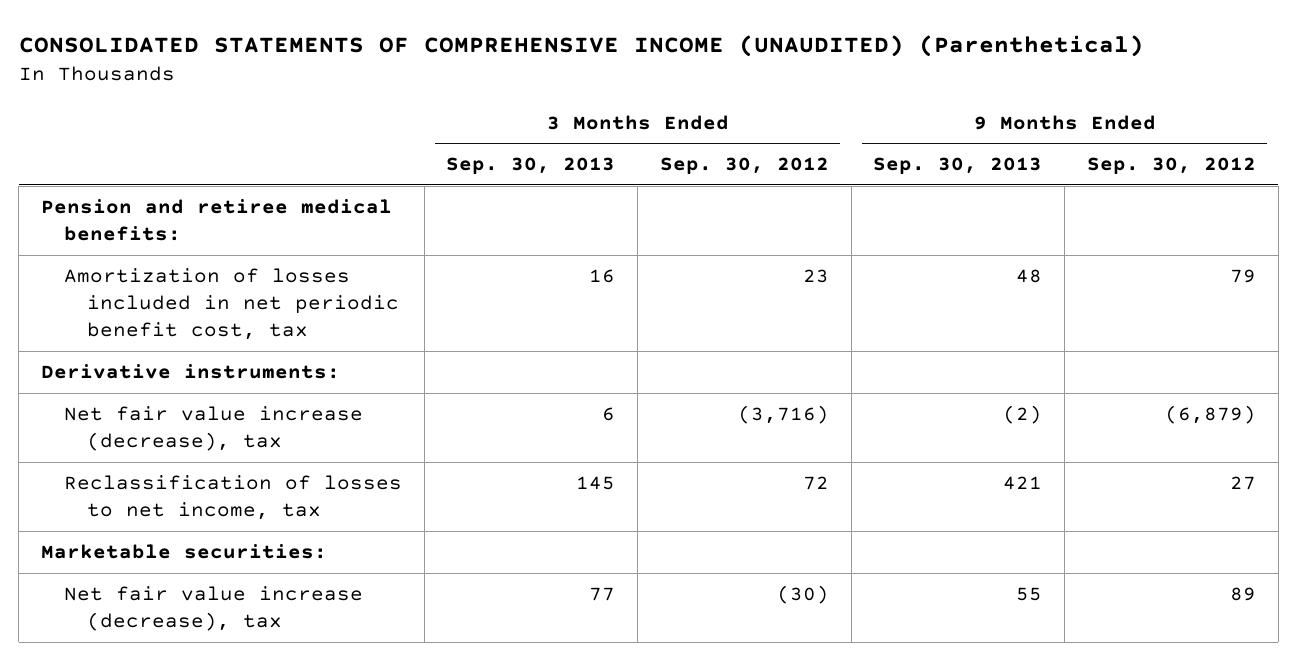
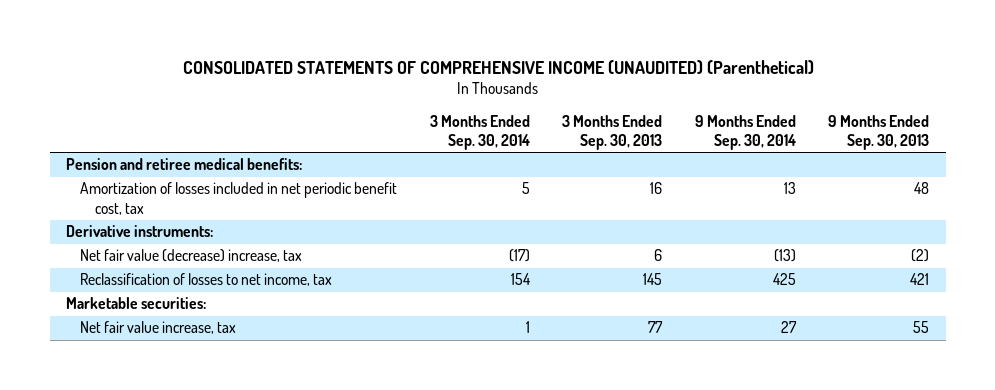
[659,157,829,175] Sep. 30, 2012 -> none
[1086,157,1256,175] Sep. 30, 2012 -> none
none -> [429,115,530,151] 3 Months Ended Sep. 30, 2014
none -> [694,115,796,151] 9 Months Ended Sep. 30, 2014
[63,406,363,452] Net fair value increase (decrease), tax -> [80,249,303,263] Net fair value (decrease) increase, tax
[63,586,363,632] Net fair value increase (decrease), tax -> [80,321,237,335] Net fair value increase, tax

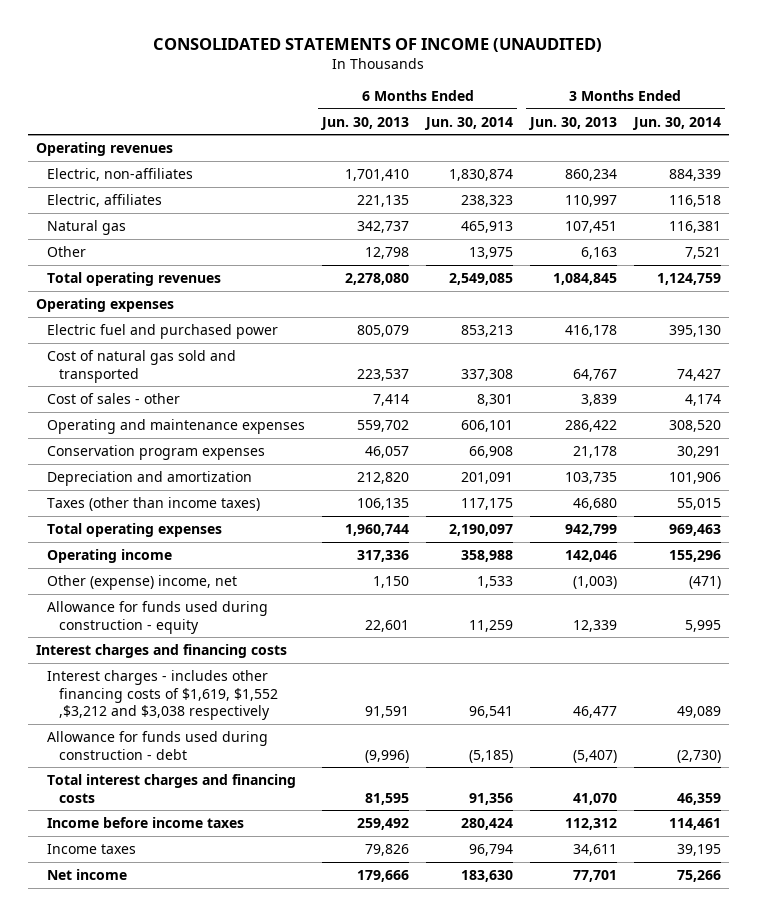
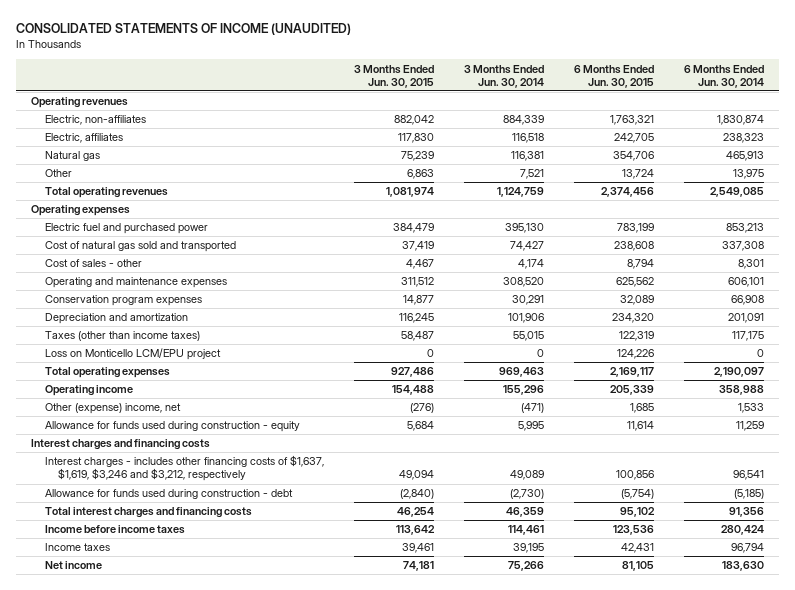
[320,116,410,130] Jun. 30, 2013 -> none
[528,116,618,130] Jun. 30, 2013 -> none
none -> [353,64,434,88] 3 Months Ended Jun. 30, 2015
none -> [573,64,654,88] 6 Months Ended Jun. 30, 2015
none -> [44,348,221,361] Loss on Monticello LCM/EPU project
[47,670,279,721] Interest charges - includes other financing costs of $1,619, $1,552 ,$3,212 and $3,038 respectively -> [44,455,324,482] Interest charges - includes other financing costs of $1,637, $1,619, $3,246 and $3,212, respectively

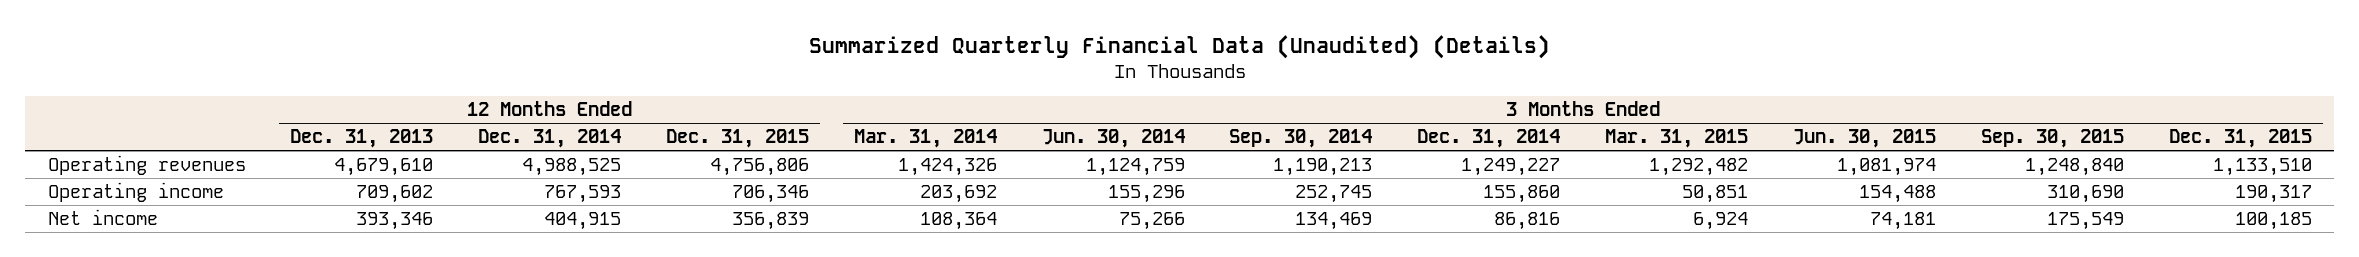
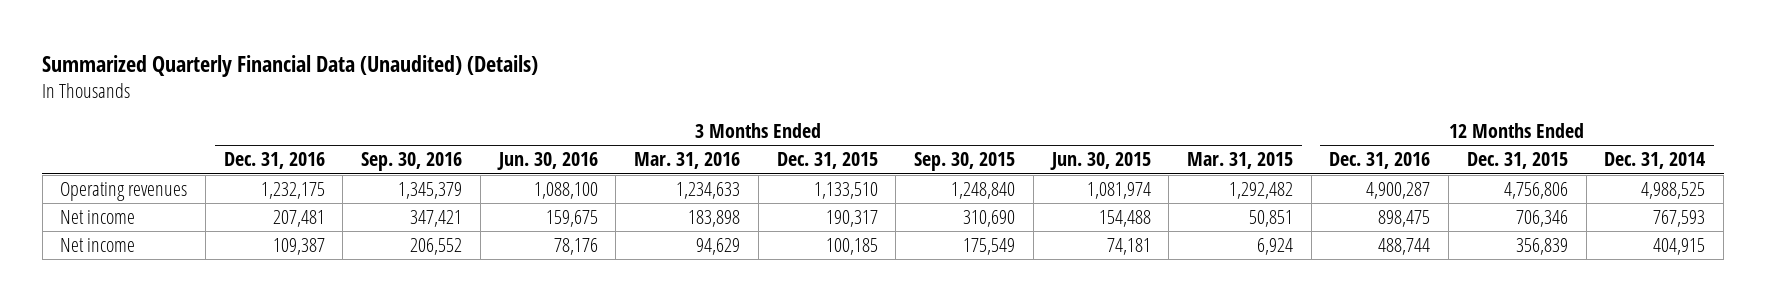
[290,129,434,149] Dec. 31, 2013 -> none
[853,129,997,149] Mar. 31, 2014 -> none
[1041,129,1185,149] Jun. 30, 2014 -> none
[1229,129,1373,149] Sep. 30, 2014 -> none
[1417,129,1561,149] Dec. 31, 2014 -> none
none -> [223,152,325,170] Dec. 31, 2016
none -> [361,152,463,172] Sep. 30, 2016
none -> [496,152,598,171] Jun. 30, 2016
none -> [634,152,741,170] Mar. 31, 2016
none -> [1329,152,1431,170] Dec. 31, 2016
[47,181,224,202] Operating income -> [60,209,136,224] Net income

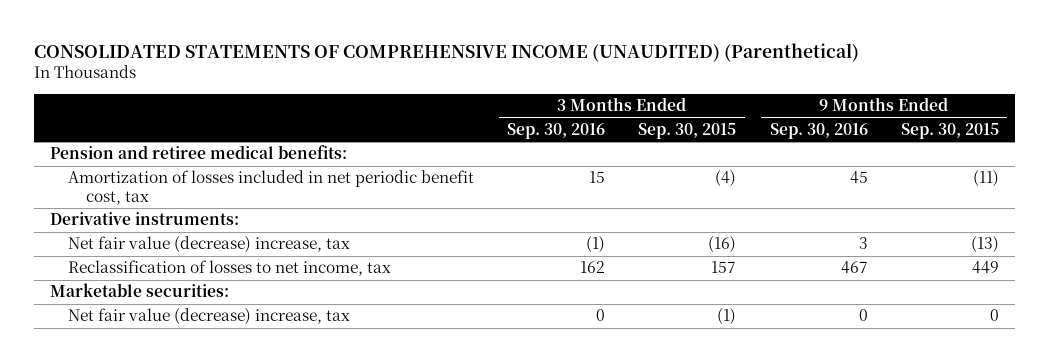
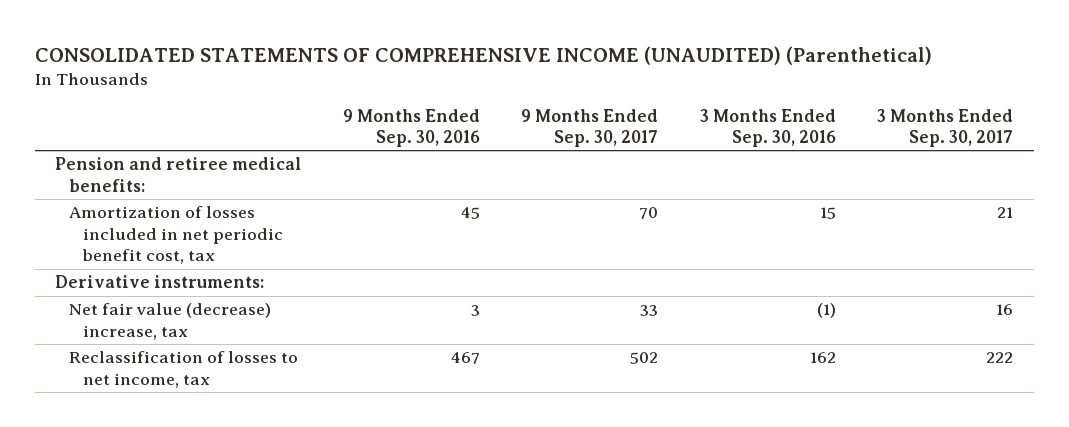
[638,122,737,139] Sep. 30, 2015 -> none
[900,122,999,139] Sep. 30, 2015 -> none
none -> [521,108,659,148] 9 Months Ended Sep. 30, 2017
none -> [877,108,1014,148] 3 Months Ended Sep. 30, 2017
[50,283,230,298] Marketable securities: -> none
[68,308,351,326] Net fair value (decrease) increase, tax -> none

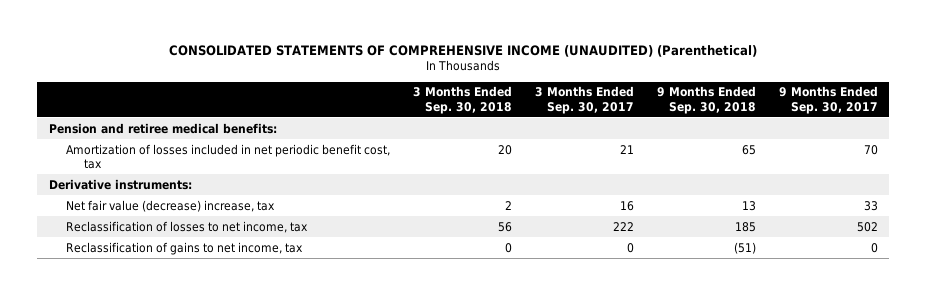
[342,108,480,148] 9 Months Ended Sep. 30, 2016 -> none
[699,108,836,148] 3 Months Ended Sep. 30, 2016 -> none
none -> [413,86,513,114] 3 Months Ended Sep. 30, 2018
none -> [657,86,757,114] 9 Months Ended Sep. 30, 2018
none -> [66,241,304,255] Reclassification of gains to net income, tax

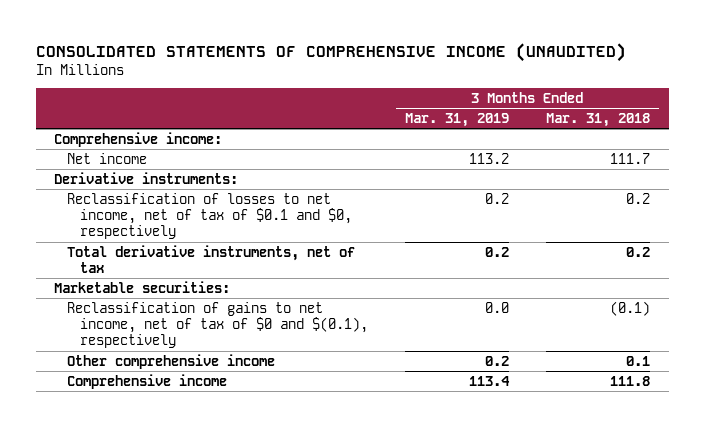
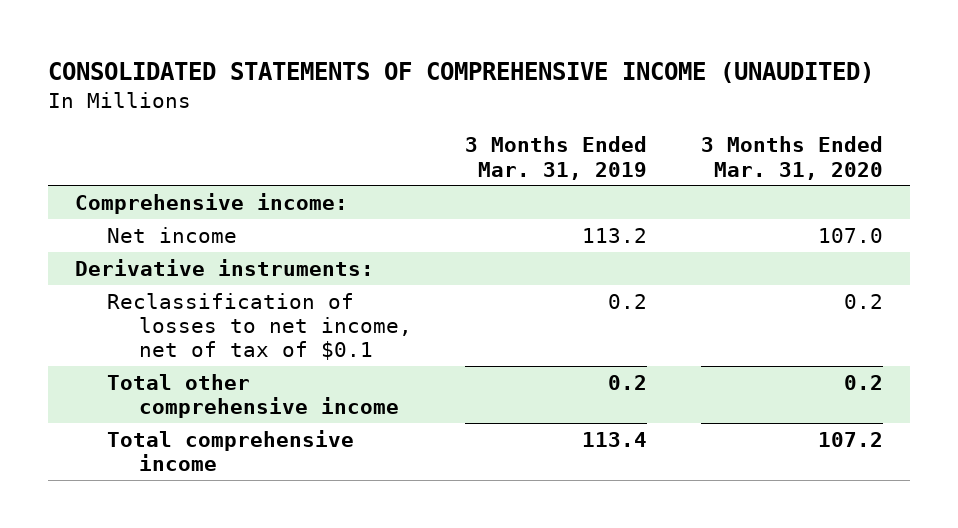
[545,112,650,127] Mar. 31, 2018 -> none
none -> [700,136,883,180] 3 Months Ended Mar. 31, 2020
[67,244,356,273] Total derivative instruments, net of tax -> none
[54,280,231,293] Marketable securities: -> none
[67,301,368,349] Reclassification of gains to net income, net of tax of $0 and $(0.1), respectively -> none
[67,192,352,240] Reclassification of losses to net income, net of tax of $0.1 and $0, respectively -> [106,292,412,361] Reclassification of losses to net income, net of tax of $0.1
[67,353,276,369] Other comprehensive income -> [106,373,399,419] Total other comprehensive income
[67,373,228,389] Comprehensive income -> [106,429,354,472] Total comprehensive income

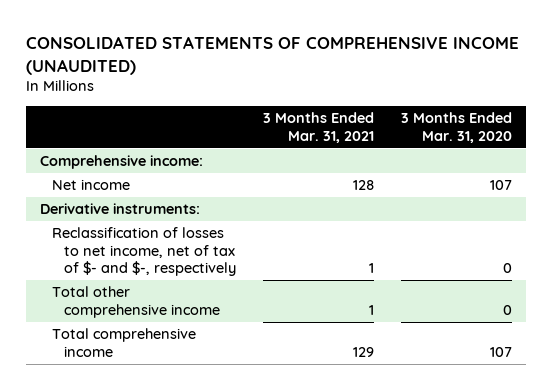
[465,136,648,180] 3 Months Ended Mar. 31, 2019 -> none
none -> [263,112,375,143] 3 Months Ended Mar. 31, 2021
[817,227,883,243] 107.0 -> [490,180,513,191] 107
[106,292,412,361] Reclassification of losses to net income, net of tax of $0.1 -> [52,227,237,277] Reclassification of losses to net income, net of tax of $- and $-, respectively
[843,293,883,309] 0.2 -> [503,263,513,274] 0
[843,374,883,390] 0.2 -> [503,304,513,315] 0
[817,431,883,447] 107.2 -> [490,346,513,357] 107

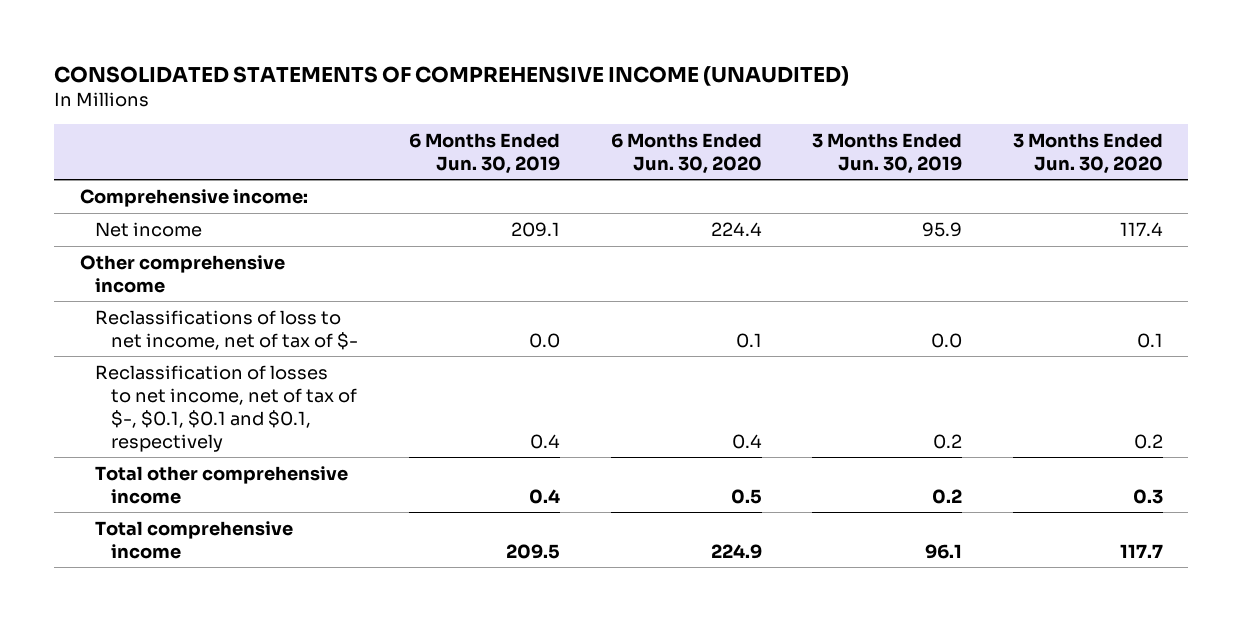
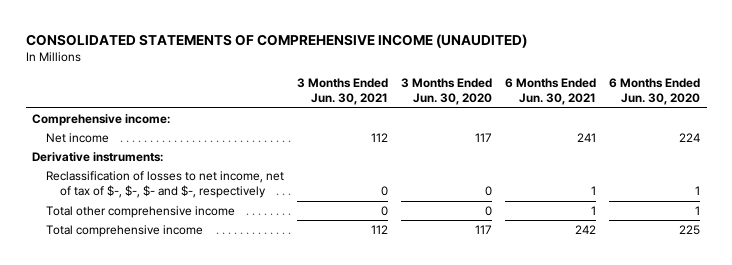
[408,132,560,174] 6 Months Ended Jun. 30, 2019 -> none
[812,132,963,174] 3 Months Ended Jun. 30, 2019 -> none
none -> [297,78,389,106] 3 Months Ended Jun. 30, 2021
none -> [505,78,597,106] 6 Months Ended Jun. 30, 2021
[79,254,285,293] Other comprehensive income -> none
[95,309,359,350] Reclassifications of loss to net income, net of tax of $- -> none
[710,221,762,236] 224.4 -> [679,132,701,142] 224
[1119,221,1163,236] 117.4 -> [475,132,493,142] 117
none -> [32,151,164,162] Derivative instruments:
[95,364,358,452] Reclassification of losses to net income, net of tax of $-, $0.1, $0.1 and $0.1, respectively -> [46,170,285,199] Reclassification of losses to net income, net of tax of $-, $-, $- and $-, respectively
[731,433,762,449] 0.4 -> [695,186,701,196] 1
[1133,433,1163,449] 0.2 -> [485,186,493,197] 0
[730,488,762,504] 0.5 -> [695,205,701,215] 1
[1132,488,1163,504] 0.3 -> [485,205,493,216] 0
[710,543,762,559] 224.9 -> [679,224,701,235] 225
[1119,543,1163,558] 117.7 -> [475,224,493,234] 117

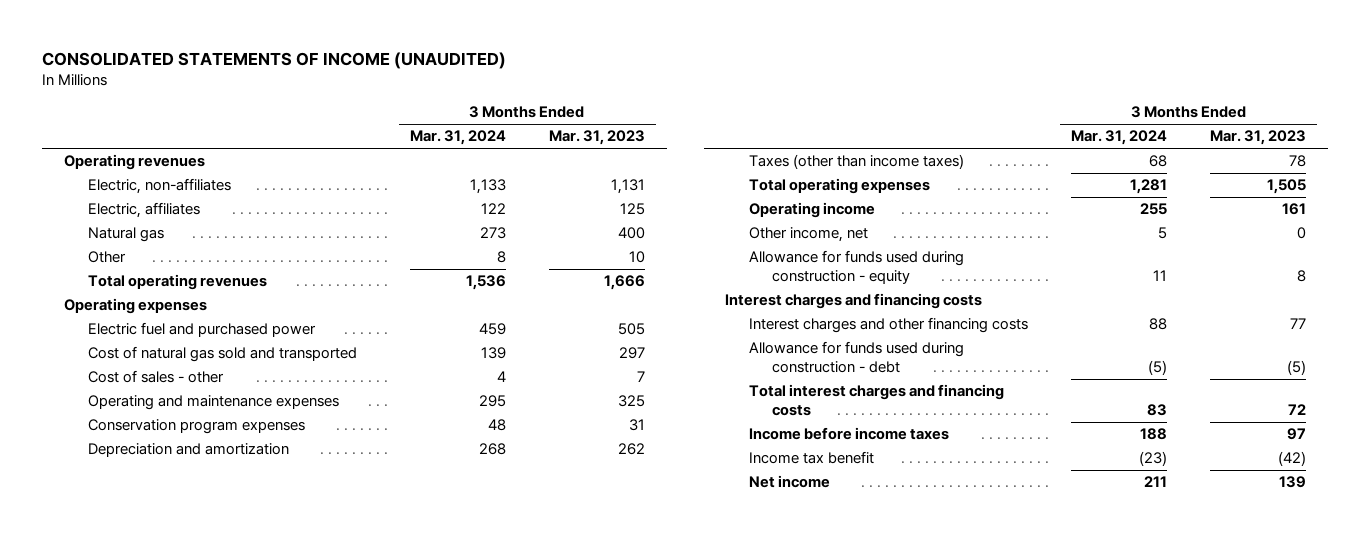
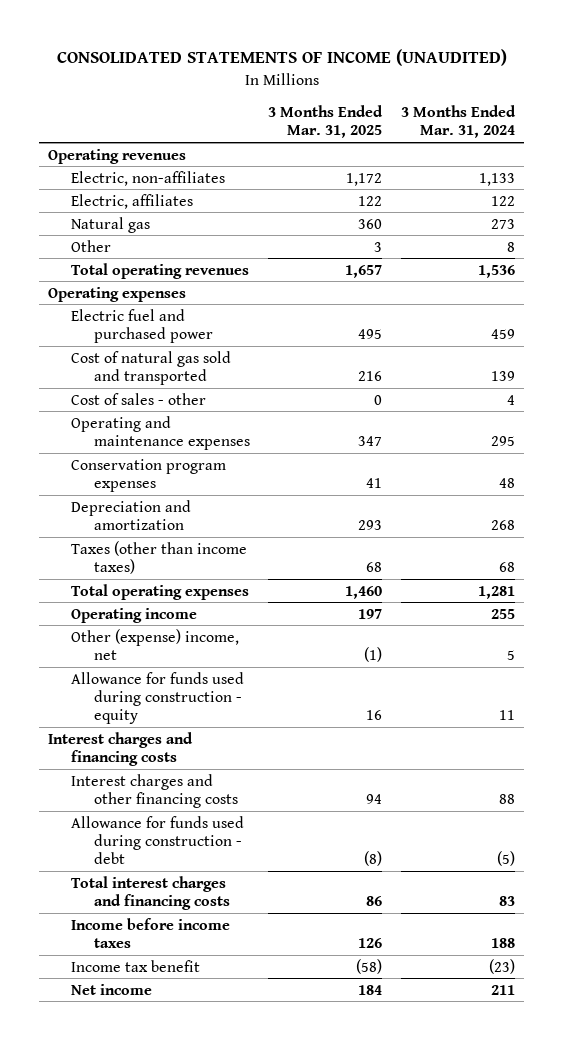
[548,130,645,146] Mar. 31, 2023 -> none
none -> [268,104,384,139] 3 Months Ended Mar. 31, 2025
[748,227,868,243] Other income, net -> [70,628,239,660] Other (expense) income, net

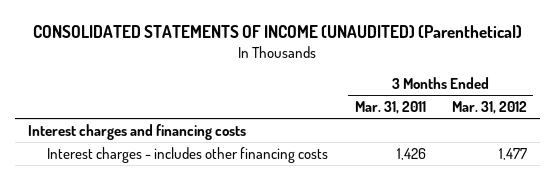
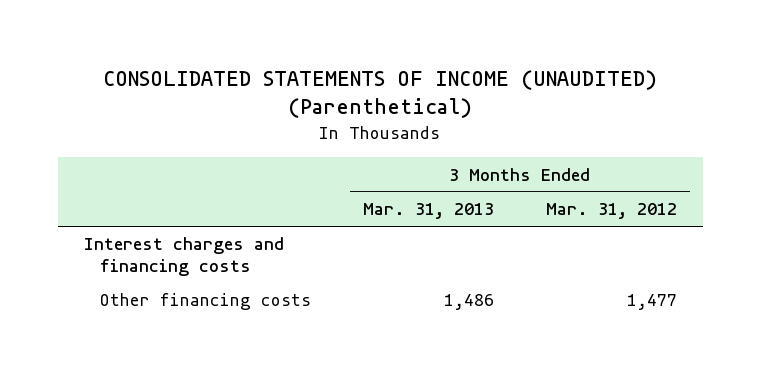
[354,101,426,115] Mar. 31, 2011 -> none
none -> [362,203,494,220] Mar. 31, 2013
[47,146,329,163] Interest charges - includes other financing costs -> [99,293,311,311] Other financing costs

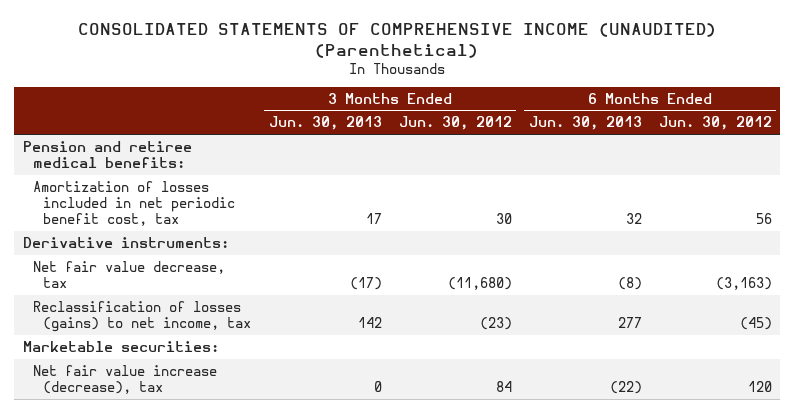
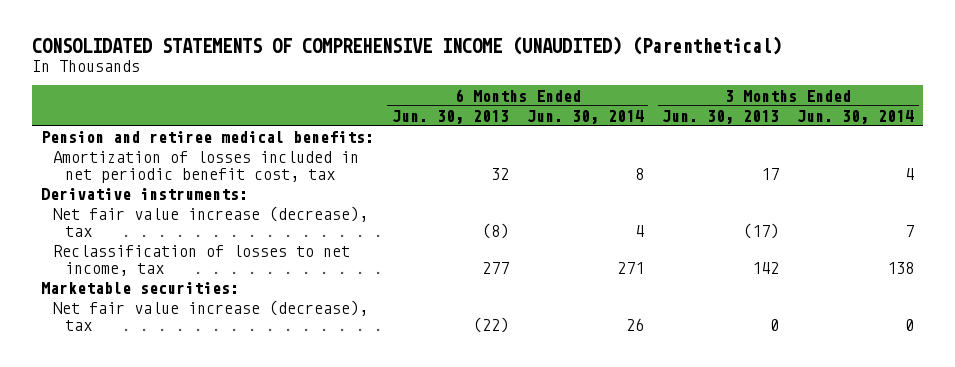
[398,116,512,131] Jun. 30, 2012 -> none
[658,116,772,131] Jun. 30, 2012 -> none
none -> [526,110,644,125] Jun. 30, 2014
none -> [797,110,915,125] Jun. 30, 2014
[33,260,226,288] Net fair value decrease, tax -> [52,206,368,238] Net fair value increase (decrease), tax
[33,300,252,332] Reclassification of losses (gains) to net income, tax -> [52,245,350,277] Reclassification of losses to net income, tax

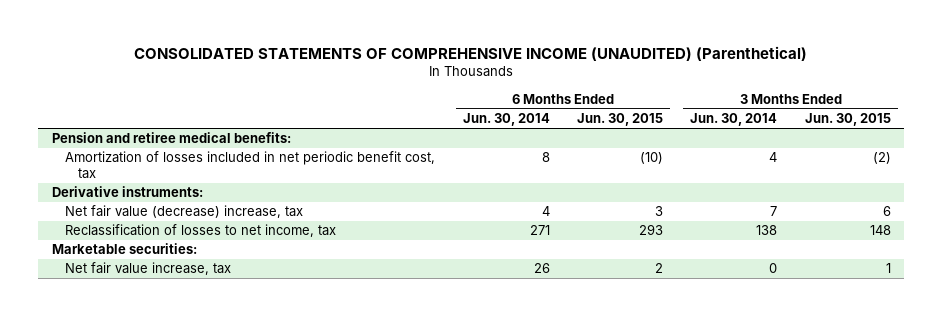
[391,110,509,125] Jun. 30, 2013 -> none
[662,110,780,125] Jun. 30, 2013 -> none
none -> [576,113,663,127] Jun. 30, 2015
none -> [804,113,891,127] Jun. 30, 2015
[52,206,368,238] Net fair value increase (decrease), tax -> [65,205,304,219] Net fair value (decrease) increase, tax
[52,300,368,332] Net fair value increase (decrease), tax -> [65,262,232,276] Net fair value increase, tax

